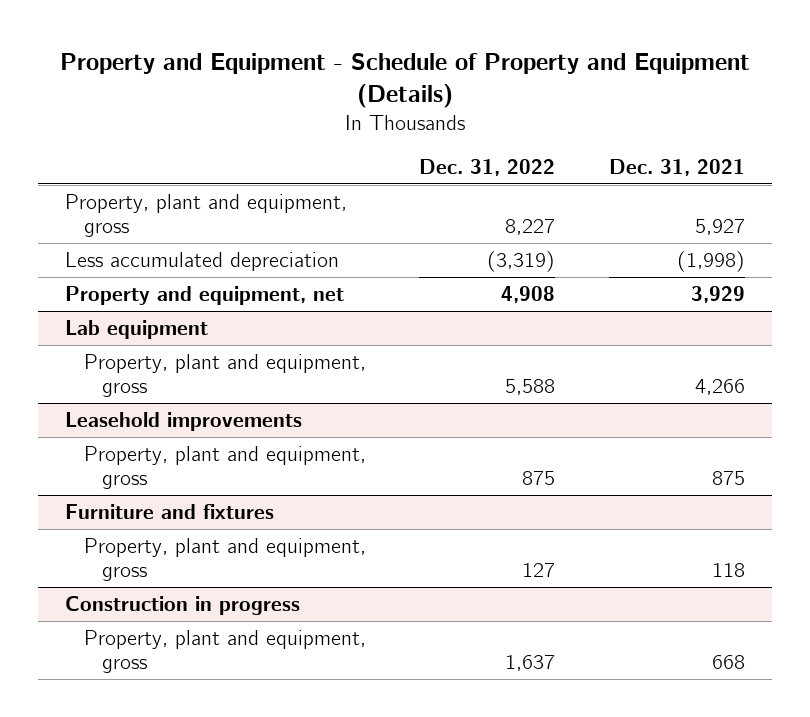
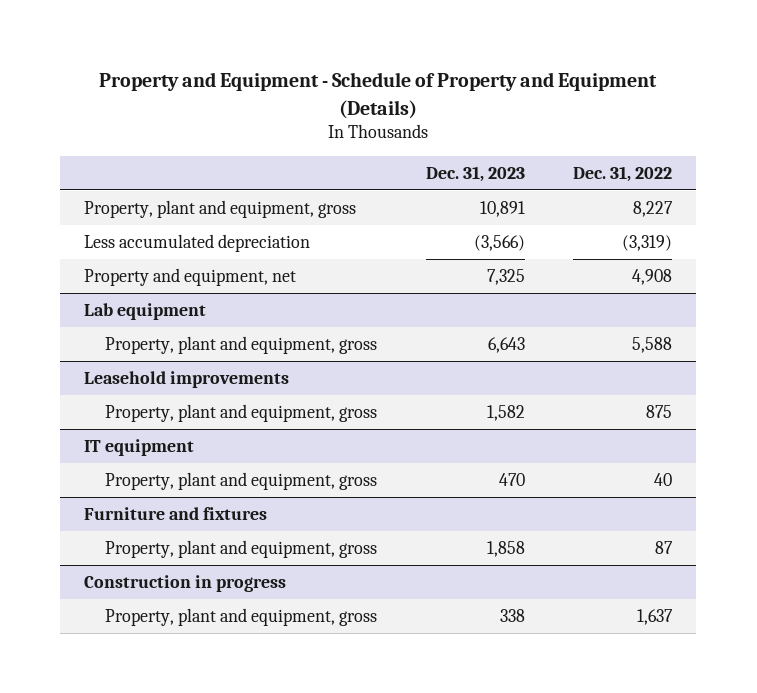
[608,159,745,177] Dec. 31, 2021 -> none
none -> [425,165,525,182] Dec. 31, 2023
none -> [84,438,195,456] IT equipment
none -> [105,471,378,490] Property, plant and equipment, gross
[522,563,556,578] 127 -> [655,540,674,554] 87

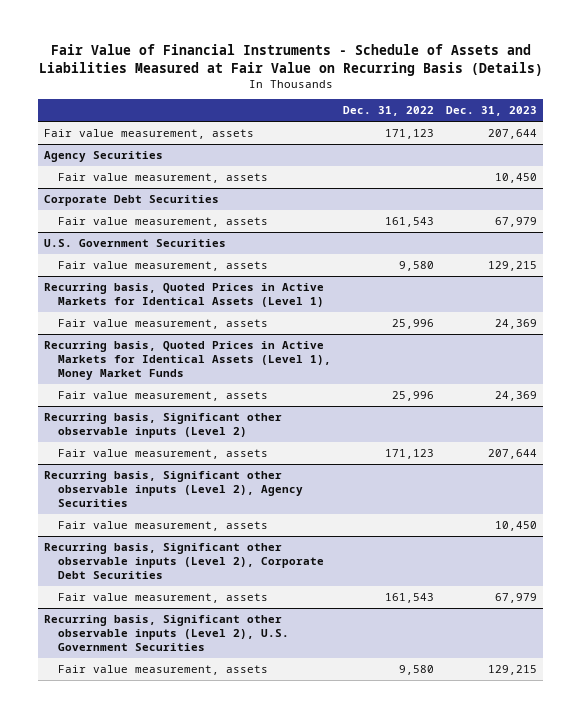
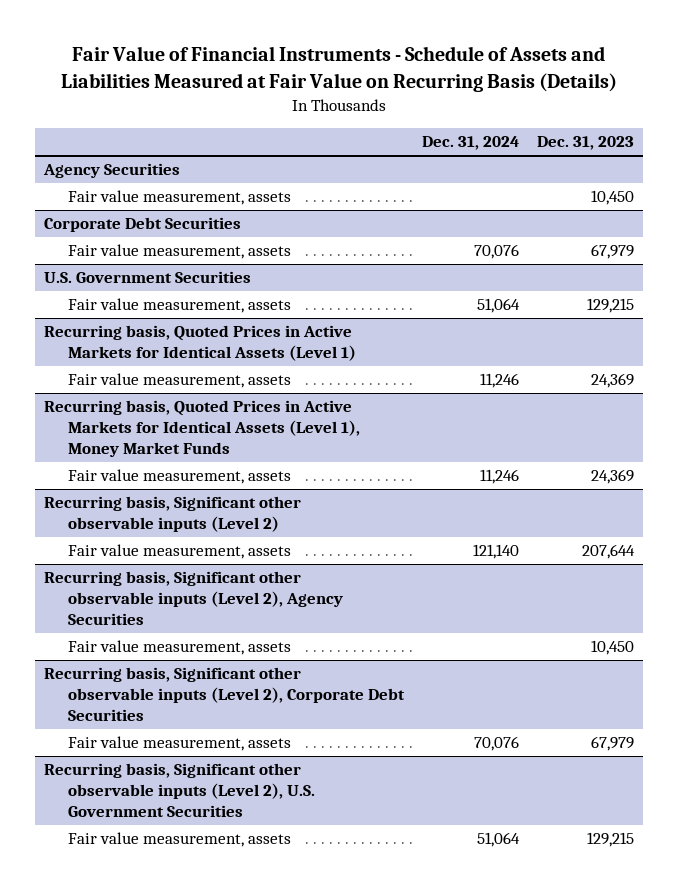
[343,106,435,117] Dec. 31, 2022 -> none
none -> [422,136,520,151] Dec. 31, 2024
[43,129,254,140] Fair value measurement, assets -> none

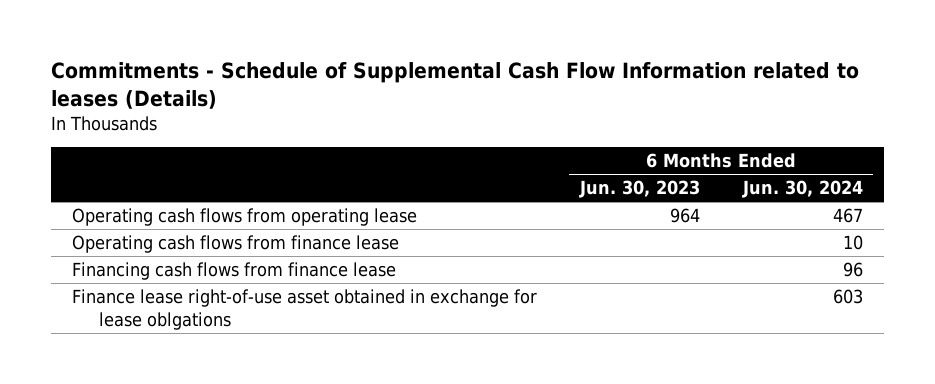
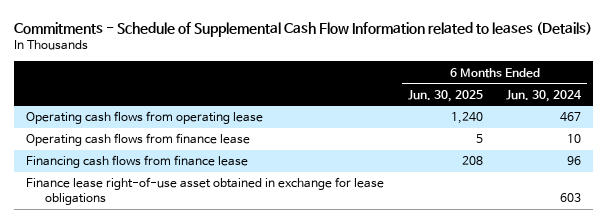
[578,180,700,199] Jun. 30, 2023 -> none
none -> [407,89,483,102] Jun. 30, 2025
[72,288,538,330] Finance lease right-of-use asset obtained in exchange for lease oblgations -> [25,177,384,206] Finance lease right-of-use asset obtained in exchange for lease obligations

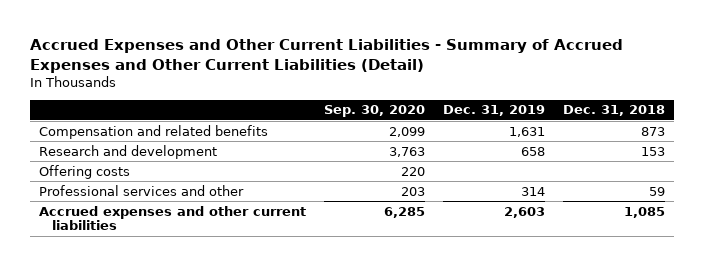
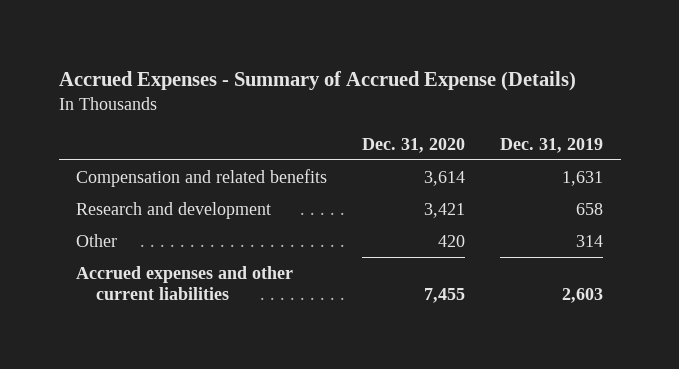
[30,39,624,73] Accrued Expenses and Other Current Liabilities - Summary of Accrued Expenses and Other Current Liabilities (Detail) -> [58,71,576,92] Accrued Expenses - Summary of Accrued Expense (Details)
[324,105,426,118] Sep. 30, 2020 -> none
[563,105,666,117] Dec. 31, 2018 -> none
none -> [362,137,466,153] Dec. 31, 2020
[39,164,131,179] Offering costs -> none
[39,184,245,196] Professional services and other -> [76,233,118,247] Other

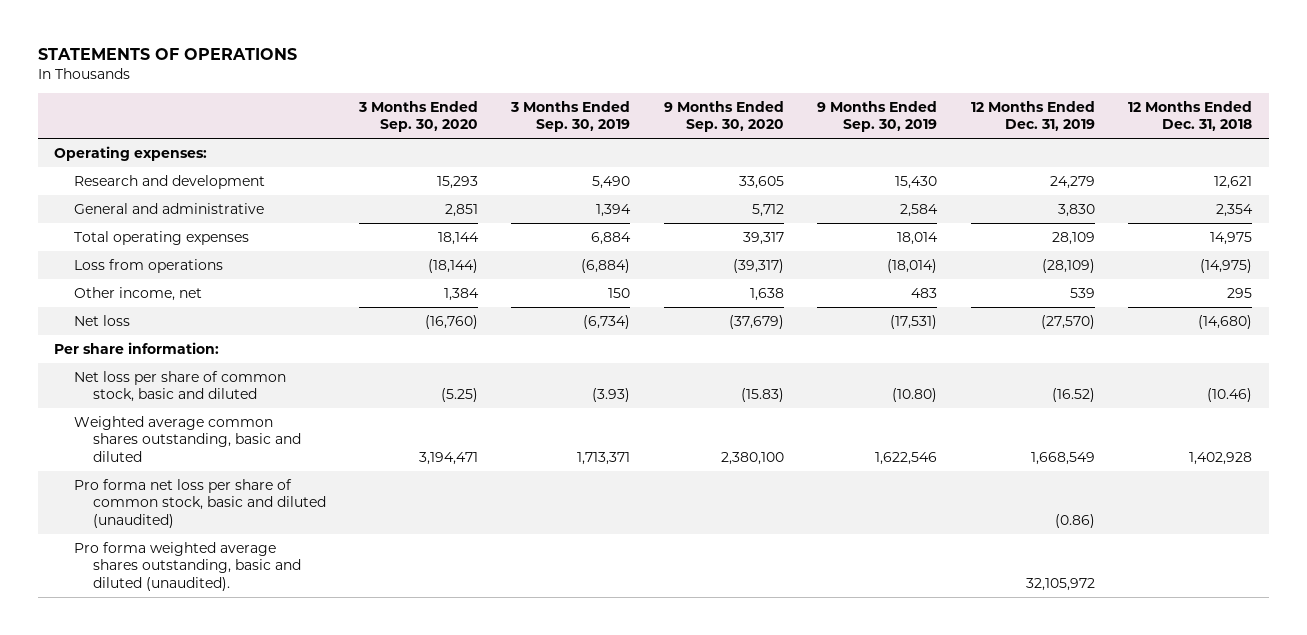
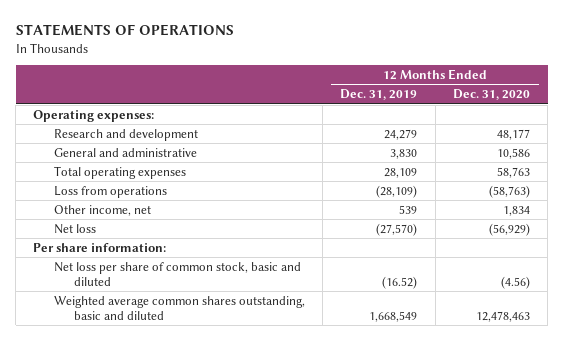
[357,100,478,133] 3 Months Ended Sep. 30, 2020 -> none
[510,100,631,133] 3 Months Ended Sep. 30, 2019 -> none
[663,100,784,133] 9 Months Ended Sep. 30, 2020 -> none
[817,100,938,133] 9 Months Ended Sep. 30, 2019 -> none
[1128,100,1253,132] 12 Months Ended Dec. 31, 2018 -> none
none -> [452,89,530,101] Dec. 31, 2020
[73,478,326,528] Pro forma net loss per share of common stock, basic and diluted (unaudited) -> none
[73,541,301,591] Pro forma weighted average shares outstanding, basic and diluted (unaudited). -> none

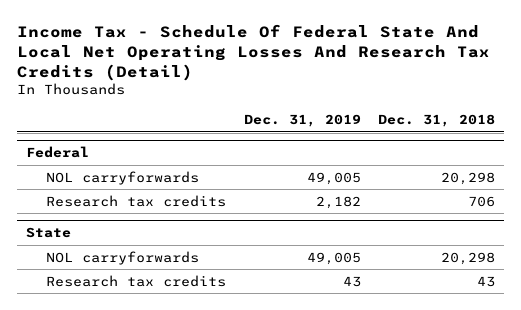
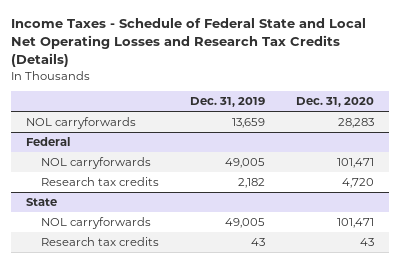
[16,23,490,81] Income Tax - Schedule Of Federal State And Local Net Operating Losses And Research Tax Credits (Detail) -> [10,18,366,68] Income Taxes - Schedule of Federal State and Local Net Operating Losses and Research Tax Credits (Details)
[378,114,496,128] Dec. 31, 2018 -> none
none -> [295,97,374,108] Dec. 31, 2020
none -> [25,116,136,129] NOL carryforwards

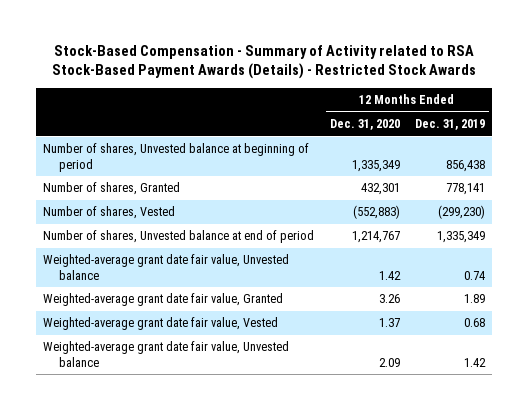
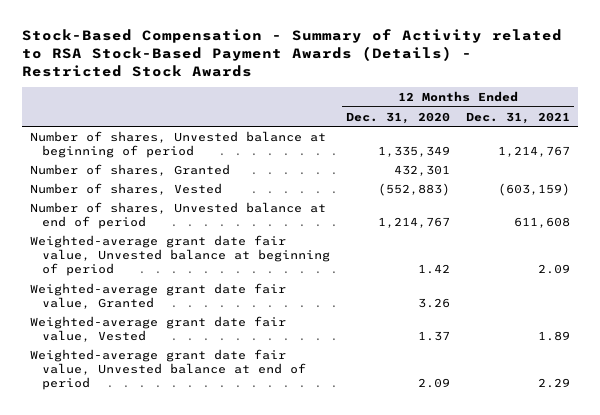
[414,119,485,131] Dec. 31, 2019 -> none
none -> [466,111,571,124] Dec. 31, 2021
[43,254,290,280] Weighted-average grant date fair value, Unvested balance -> [29,234,331,276] Weighted-average grant date fair value, Unvested balance at beginning of period
[43,341,290,367] Weighted-average grant date fair value, Unvested balance -> [29,348,307,390] Weighted-average grant date fair value, Unvested balance at end of period

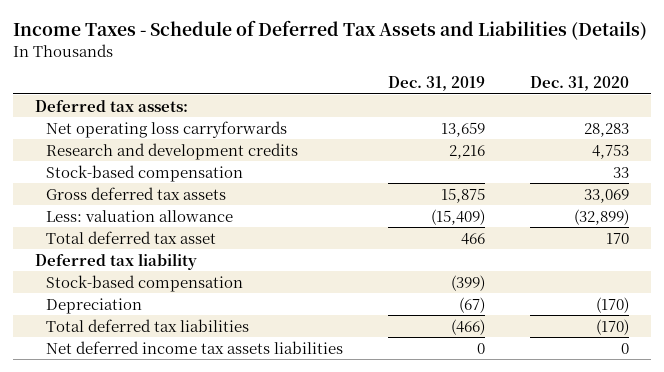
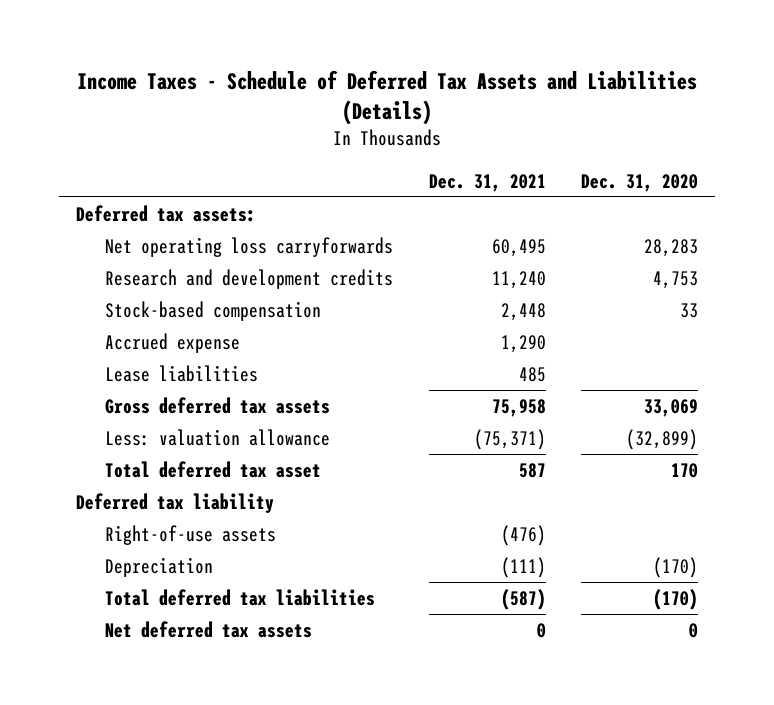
[387,76,485,92] Dec. 31, 2019 -> none
none -> [428,173,546,192] Dec. 31, 2021
none -> [105,332,241,353] Accrued expense
none -> [105,364,259,382] Lease liabilities
[45,274,243,292] Stock-based compensation -> none
none -> [105,524,277,545] Right-of-use assets
[45,340,343,354] Net deferred income tax assets liabilities -> [105,620,313,638] Net deferred tax assets

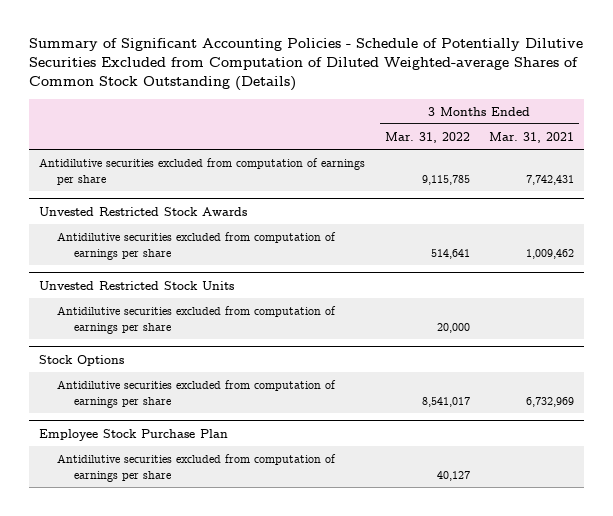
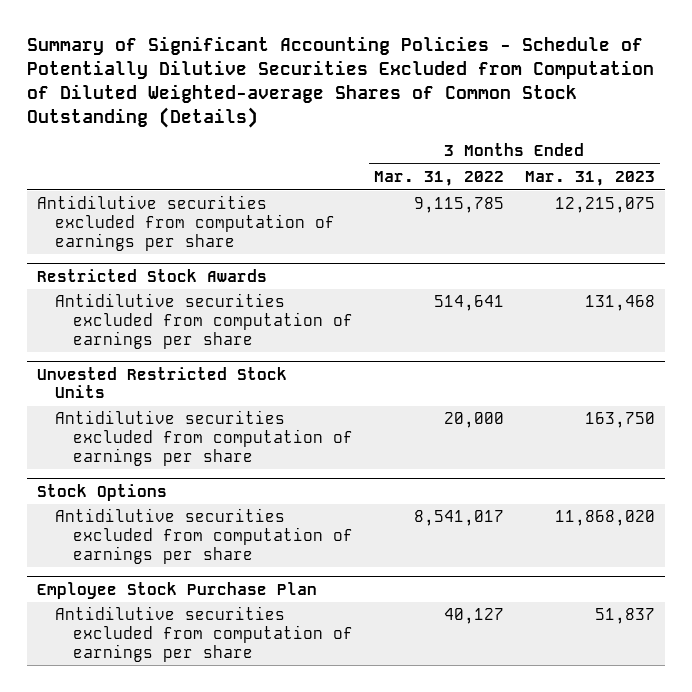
[489,131,575,143] Mar. 31, 2021 -> none
none -> [524,171,655,187] Mar. 31, 2023
[39,206,248,216] Unvested Restricted Stock Awards -> [37,268,268,282] Restricted Stock Awards

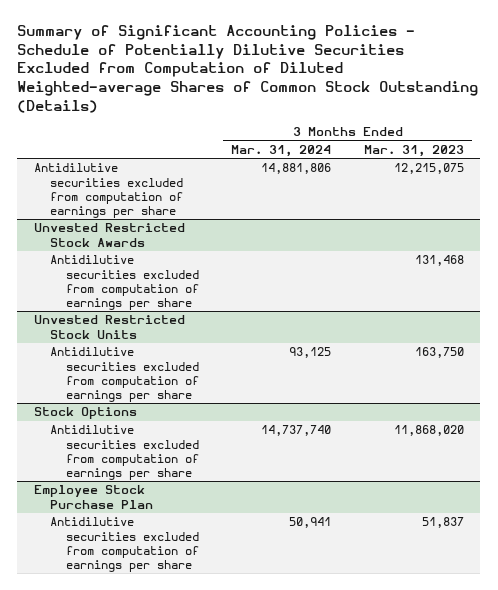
[374,171,505,187] Mar. 31, 2022 -> none
none -> [231,145,332,158] Mar. 31, 2024
[37,268,268,282] Restricted Stock Awards -> [33,223,185,247] Unvested Restricted Stock Awards

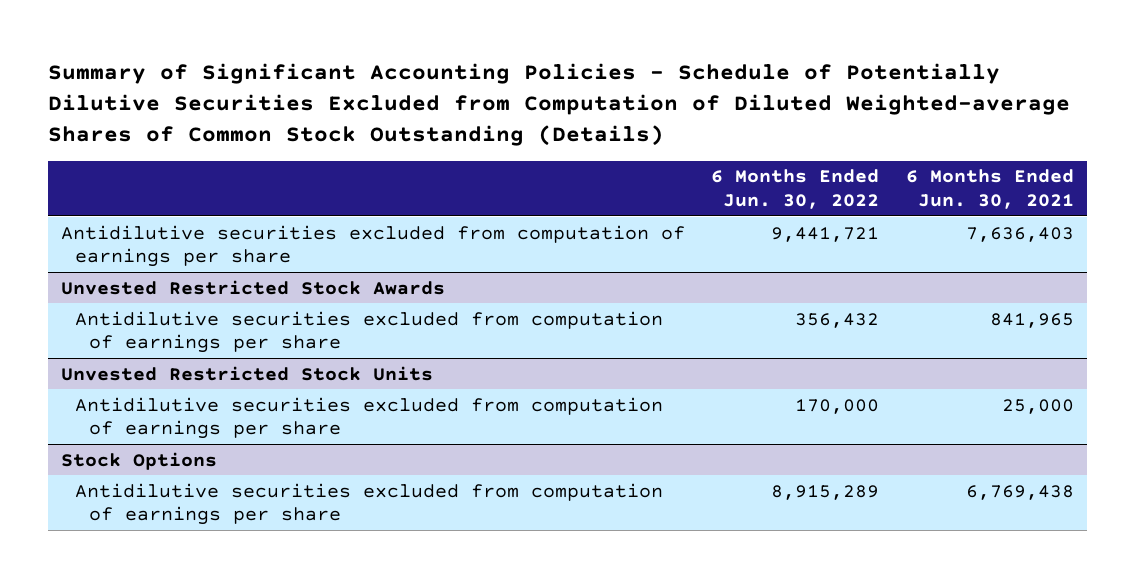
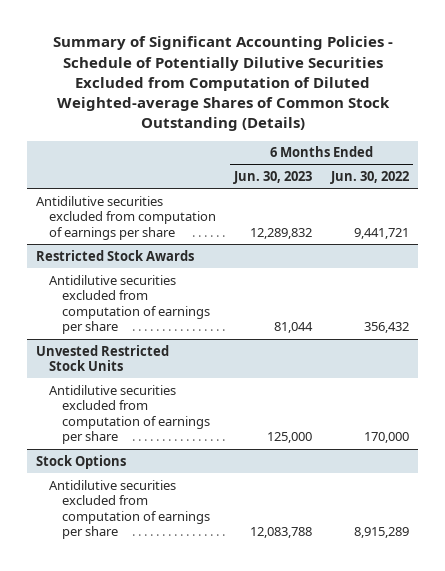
[905,169,1074,209] 6 Months Ended Jun. 30, 2021 -> none
none -> [233,170,313,184] Jun. 30, 2023
[60,279,445,295] Unvested Restricted Stock Awards -> [36,249,195,261] Restricted Stock Awards

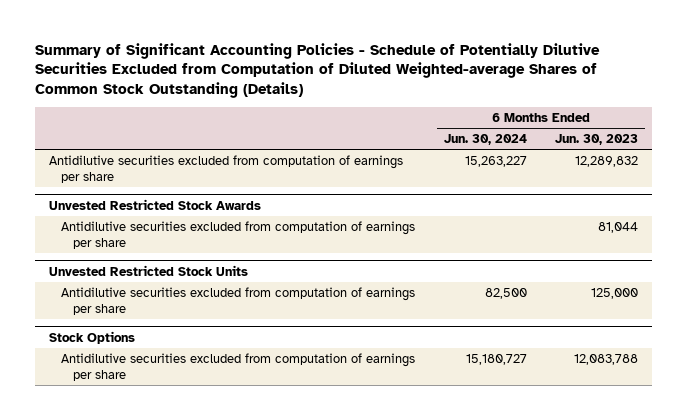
[329,170,409,184] Jun. 30, 2022 -> none
none -> [443,134,527,146] Jun. 30, 2024
[36,249,195,261] Restricted Stock Awards -> [49,198,262,210] Unvested Restricted Stock Awards

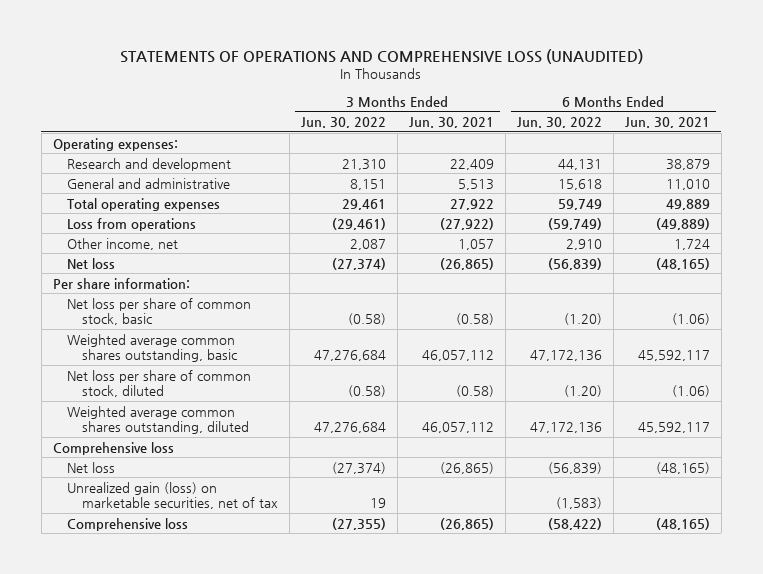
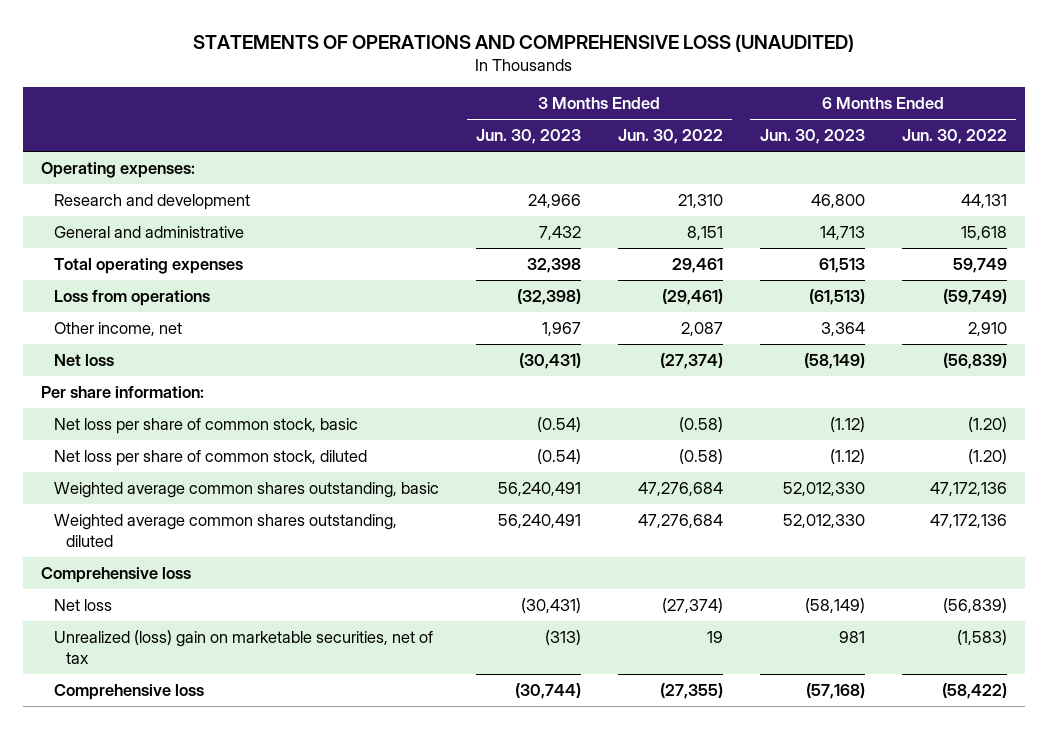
[408,117,494,129] Jun. 30, 2021 -> none
[624,117,710,129] Jun. 30, 2021 -> none
none -> [475,129,581,145] Jun. 30, 2023
none -> [759,129,865,145] Jun. 30, 2023
[67,333,237,363] Weighted average common shares outstanding, basic -> [53,481,439,498] Weighted average common shares outstanding, basic
[67,481,278,510] Unrealized gain (loss) on marketable securities, net of tax -> [53,629,433,664] Unrealized (loss) gain on marketable securities, net of tax

